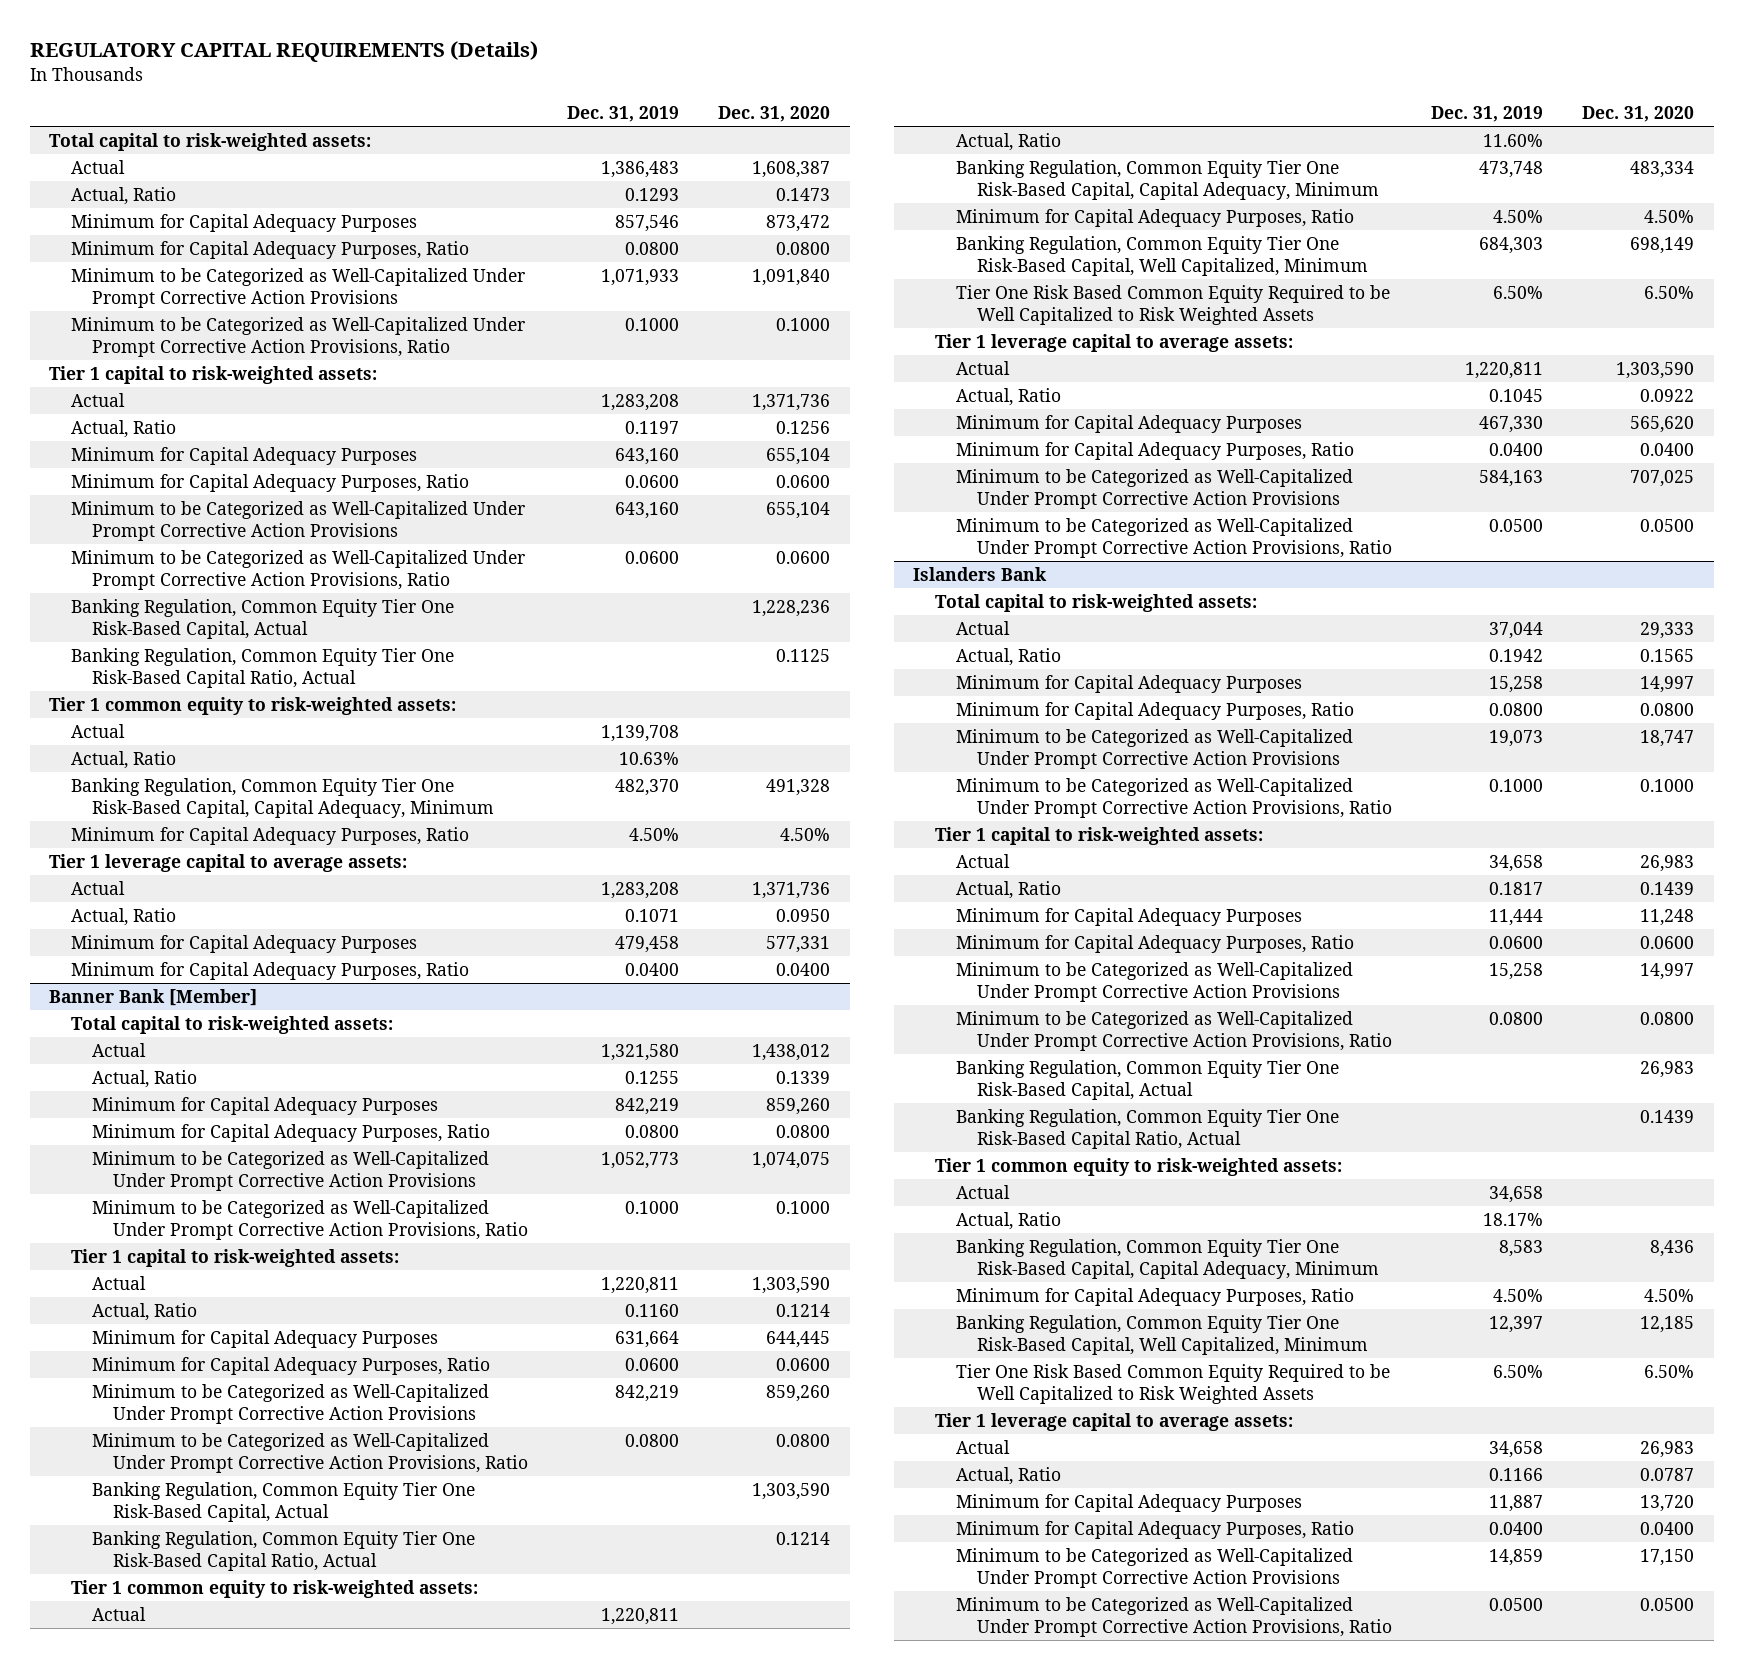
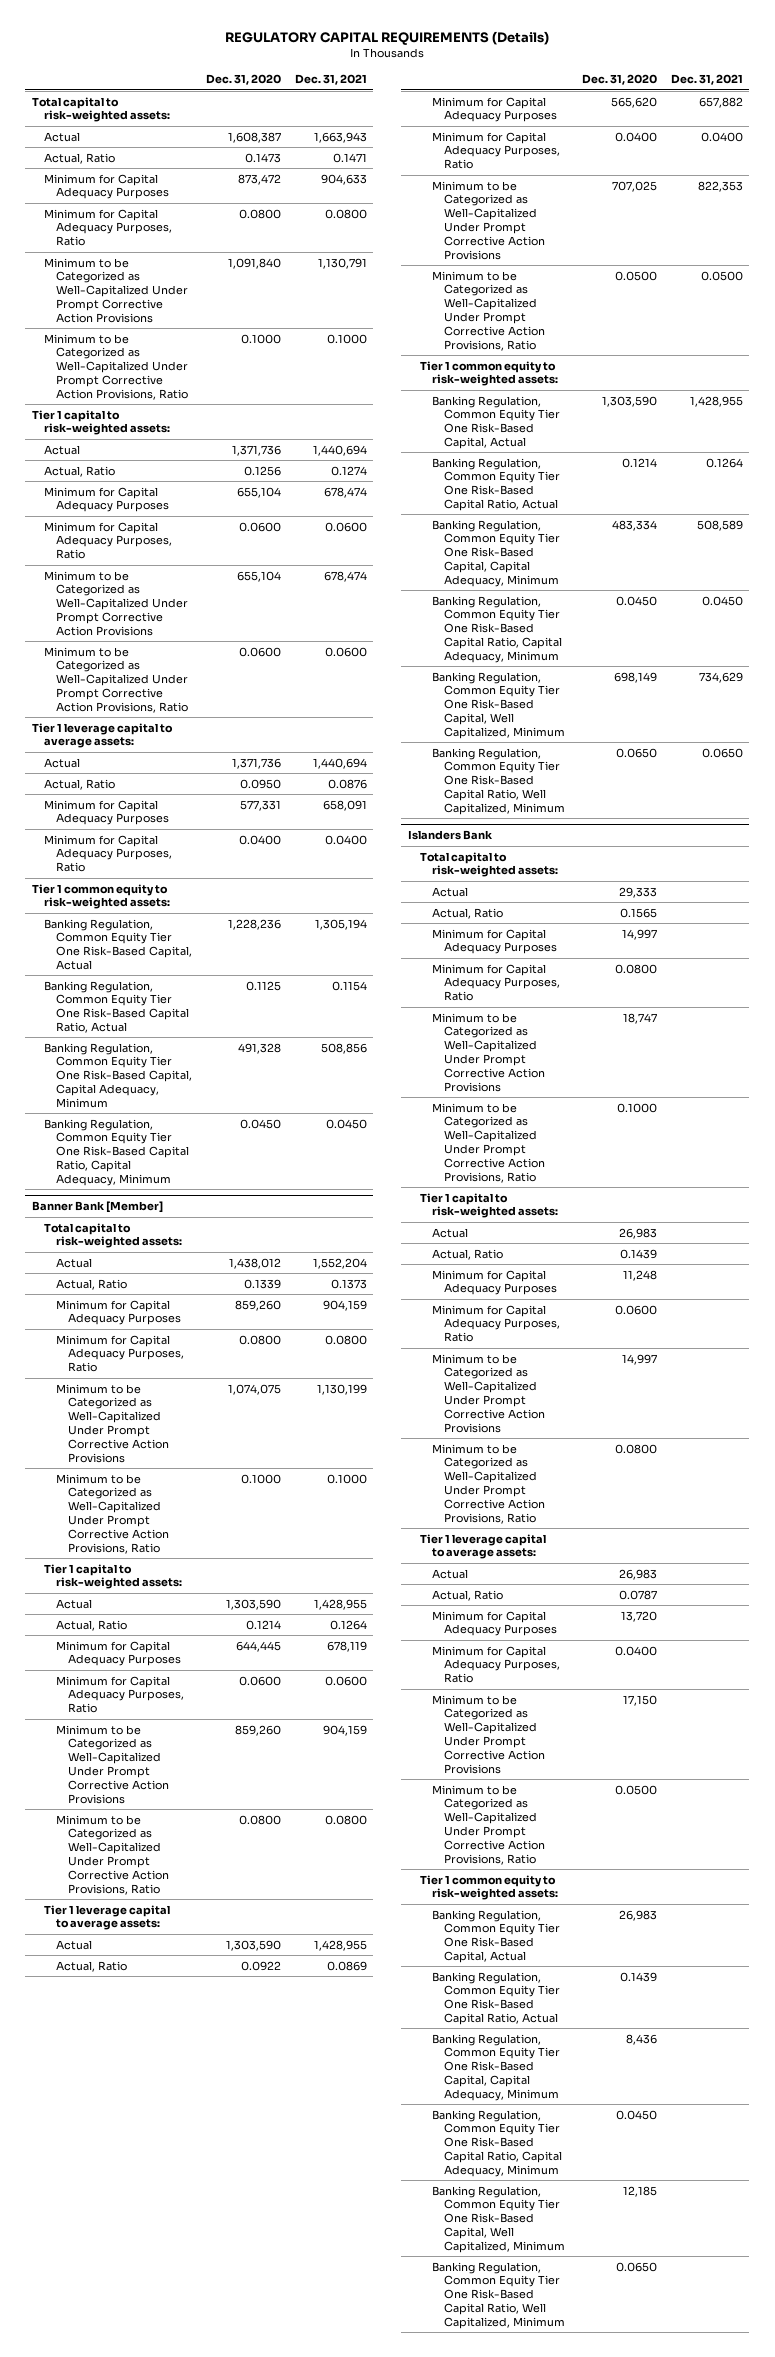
[566,105,679,122] Dec. 31, 2019 -> none
none -> [294,74,367,86] Dec. 31, 2021
[70,723,125,738] Actual -> none
[70,750,176,769] Actual, Ratio -> none
[70,826,469,845] Minimum for Capital Adequacy Purposes, Ratio -> none
[49,696,457,715] Tier 1 common equity to risk-weighted assets: -> [31,883,171,910] Tier 1 common equity to risk-weighted assets:
[70,598,454,639] Banking Regulation, Common Equity Tier One Risk-Based Capital, Actual -> [44,918,193,970] Banking Regulation, Common Equity Tier One Risk-Based Capital, Actual
[70,647,454,688] Banking Regulation, Common Equity Tier One Risk-Based Capital Ratio, Actual -> [44,980,190,1033] Banking Regulation, Common Equity Tier One Risk-Based Capital Ratio, Actual
[70,777,494,818] Banking Regulation, Common Equity Tier One Risk-Based Capital, Capital Adequacy, Minimum -> [44,1042,193,1108] Banking Regulation, Common Equity Tier One Risk-Based Capital, Capital Adequacy, Minimum
none -> [44,1118,190,1186] Banking Regulation, Common Equity Tier One Risk-Based Capital Ratio, Capital Adequacy, Minimum
[91,1606,146,1621] Actual -> none
[955,132,1061,151] Actual, Ratio -> none
[955,208,1354,227] Minimum for Capital Adequacy Purposes, Ratio -> none
[955,284,1390,325] Tier One Risk Based Common Equity Required to be Well Capitalized to Risk Weighted Assets -> none
[70,1579,478,1598] Tier 1 common equity to risk-weighted assets: -> [420,360,559,387] Tier 1 common equity to risk-weighted assets:
[91,1481,475,1522] Banking Regulation, Common Equity Tier One Risk-Based Capital, Actual -> [432,395,561,449] Banking Regulation, Common Equity Tier One Risk-Based Capital, Actual
[91,1530,475,1571] Banking Regulation, Common Equity Tier One Risk-Based Capital Ratio, Actual -> [432,457,561,511] Banking Regulation, Common Equity Tier One Risk-Based Capital Ratio, Actual
[955,159,1380,200] Banking Regulation, Common Equity Tier One Risk-Based Capital, Capital Adequacy, Minimum -> [432,519,561,587] Banking Regulation, Common Equity Tier One Risk-Based Capital, Capital Adequacy, Minimum
none -> [432,595,563,663] Banking Regulation, Common Equity Tier One Risk-Based Capital Ratio, Capital Adequacy, Minimum
[955,235,1369,276] Banking Regulation, Common Equity Tier One Risk-Based Capital, Well Capitalized, Minimum -> [432,671,566,739] Banking Regulation, Common Equity Tier One Risk-Based Capital, Well Capitalized, Minimum
none -> [432,747,566,815] Banking Regulation, Common Equity Tier One Risk-Based Capital Ratio, Well Capitalized, Minimum
[955,1184,1010,1199] Actual -> none
[955,1211,1061,1230] Actual, Ratio -> none
[955,1287,1354,1306] Minimum for Capital Adequacy Purposes, Ratio -> none
[955,1363,1390,1404] Tier One Risk Based Common Equity Required to be Well Capitalized to Risk Weighted Assets -> none
[934,1157,1342,1176] Tier 1 common equity to risk-weighted assets: -> [420,1874,559,1901] Tier 1 common equity to risk-weighted assets:
[955,1059,1339,1100] Banking Regulation, Common Equity Tier One Risk-Based Capital, Actual -> [432,1909,561,1963] Banking Regulation, Common Equity Tier One Risk-Based Capital, Actual
[955,1108,1339,1149] Banking Regulation, Common Equity Tier One Risk-Based Capital Ratio, Actual -> [432,1971,561,2025] Banking Regulation, Common Equity Tier One Risk-Based Capital Ratio, Actual
[955,1238,1380,1279] Banking Regulation, Common Equity Tier One Risk-Based Capital, Capital Adequacy, Minimum -> [432,2033,561,2101] Banking Regulation, Common Equity Tier One Risk-Based Capital, Capital Adequacy, Minimum
none -> [432,2109,563,2177] Banking Regulation, Common Equity Tier One Risk-Based Capital Ratio, Capital Adequacy, Minimum
[955,1314,1369,1355] Banking Regulation, Common Equity Tier One Risk-Based Capital, Well Capitalized, Minimum -> [432,2185,566,2253] Banking Regulation, Common Equity Tier One Risk-Based Capital, Well Capitalized, Minimum
none -> [432,2261,566,2329] Banking Regulation, Common Equity Tier One Risk-Based Capital Ratio, Well Capitalized, Minimum

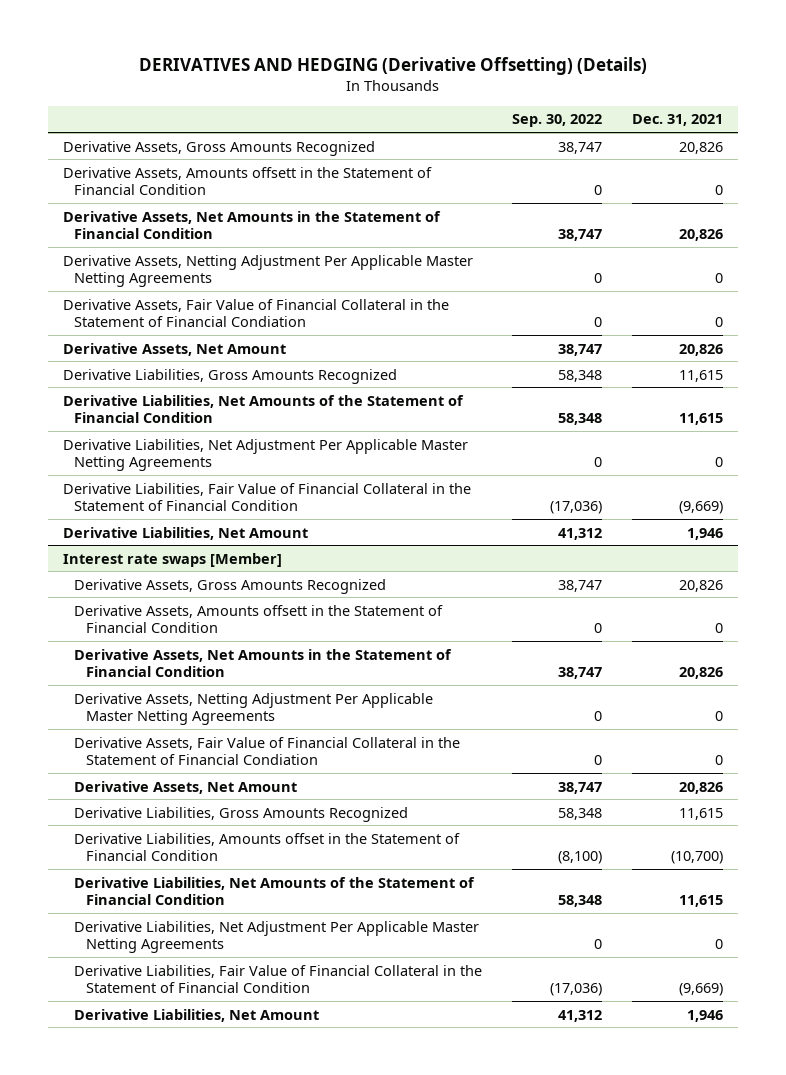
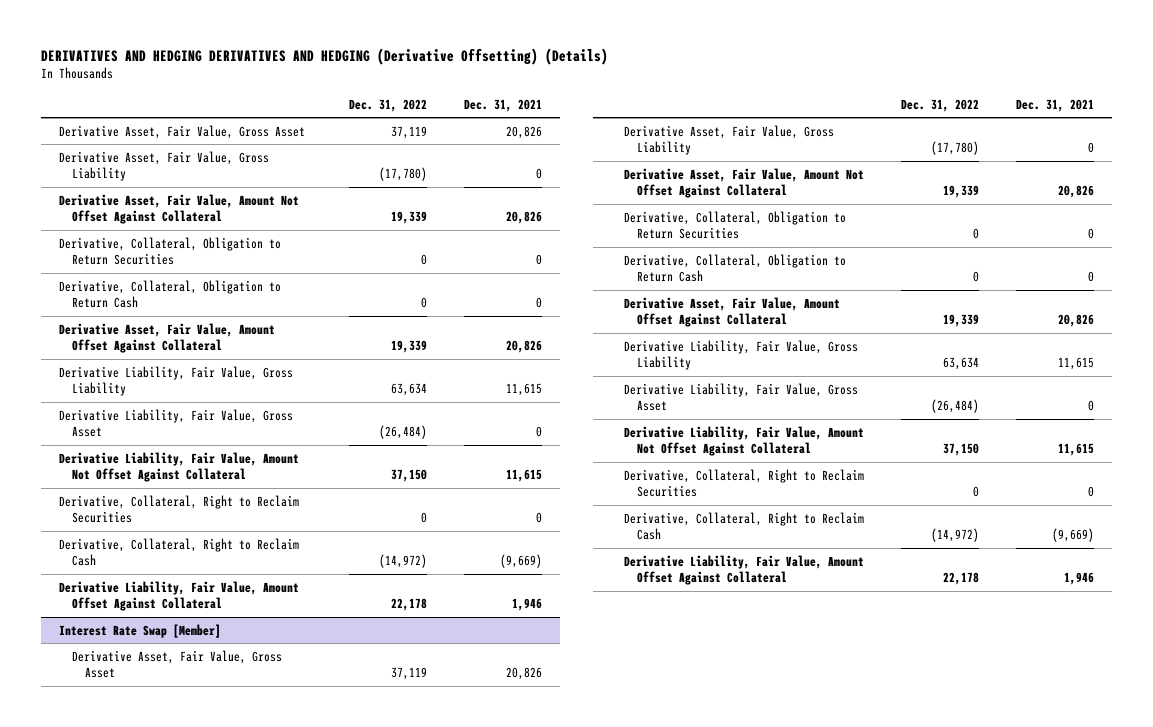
[139,57,648,76] DERIVATIVES AND HEDGING (Derivative Offsetting) (Details) -> [40,47,608,65] DERIVATIVES AND HEDGING DERIVATIVES AND HEDGING (Derivative Offsetting) (Details)
[512,114,603,128] Sep. 30, 2022 -> none
none -> [348,98,427,112] Dec. 31, 2022
[74,832,461,861] Derivative Liabilities, Amounts offset in the Statement of Financial Condition -> none
[63,140,376,156] Derivative Assets, Gross Amounts Recognized -> [59,124,306,139] Derivative Asset, Fair Value, Gross Asset
[63,166,433,195] Derivative Assets, Amounts offsett in the Statement of Financial Condition -> [59,150,270,181] Derivative Asset, Fair Value, Gross Liability
[63,210,442,239] Derivative Assets, Net Amounts in the Statement of Financial Condition -> [59,193,300,224] Derivative Asset, Fair Value, Amount Not Offset Against Collateral
[63,254,474,287] Derivative Assets, Netting Adjustment Per Applicable Master Netting Agreements -> [59,236,282,265] Derivative, Collateral, Obligation to Return Securities
[63,298,450,327] Derivative Assets, Fair Value of Financial Collateral in the Statement of Financial Condiation -> [59,279,282,308] Derivative, Collateral, Obligation to Return Cash
[63,342,287,356] Derivative Assets, Net Amount -> [59,322,276,353] Derivative Asset, Fair Value, Amount Offset Against Collateral
[63,368,398,384] Derivative Liabilities, Gross Amounts Recognized -> [59,365,294,396] Derivative Liability, Fair Value, Gross Liability
none -> [59,408,294,437] Derivative Liability, Fair Value, Gross Asset
[63,394,465,423] Derivative Liabilities, Net Amounts of the Statement of Financial Condition -> [59,451,300,482] Derivative Liability, Fair Value, Amount Not Offset Against Collateral
[63,438,469,471] Derivative Liabilities, Net Adjustment Per Applicable Master Netting Agreements -> [59,494,300,523] Derivative, Collateral, Right to Reclaim Securities
[63,482,472,511] Derivative Liabilities, Fair Value of Financial Collateral in the Statement of Financial Condition -> [59,537,300,566] Derivative, Collateral, Right to Reclaim Cash
[63,526,309,540] Derivative Liabilities, Net Amount -> [59,580,300,611] Derivative Liability, Fair Value, Amount Offset Against Collateral
[63,552,283,567] Interest rate swaps [Member] -> [59,623,222,638] Interest Rate Swap [Member]
[74,578,387,594] Derivative Assets, Gross Amounts Recognized -> [71,649,282,678] Derivative Asset, Fair Value, Gross Asset
[74,604,444,633] Derivative Assets, Amounts offsett in the Statement of Financial Condition -> [623,124,834,155] Derivative Asset, Fair Value, Gross Liability
[74,648,453,677] Derivative Assets, Net Amounts in the Statement of Financial Condition -> [623,167,864,198] Derivative Asset, Fair Value, Amount Not Offset Against Collateral
[74,692,434,725] Derivative Assets, Netting Adjustment Per Applicable Master Netting Agreements -> [623,210,846,239] Derivative, Collateral, Obligation to Return Securities
[74,736,461,765] Derivative Assets, Fair Value of Financial Collateral in the Statement of Financial Condiation -> [623,253,846,282] Derivative, Collateral, Obligation to Return Cash
[74,780,298,794] Derivative Assets, Net Amount -> [623,296,840,327] Derivative Asset, Fair Value, Amount Offset Against Collateral
[74,806,409,822] Derivative Liabilities, Gross Amounts Recognized -> [623,339,858,370] Derivative Liability, Fair Value, Gross Liability
none -> [623,382,858,411] Derivative Liability, Fair Value, Gross Asset
[74,876,476,905] Derivative Liabilities, Net Amounts of the Statement of Financial Condition -> [623,425,864,456] Derivative Liability, Fair Value, Amount Not Offset Against Collateral
[74,920,480,953] Derivative Liabilities, Net Adjustment Per Applicable Master Netting Agreements -> [623,468,864,497] Derivative, Collateral, Right to Reclaim Securities
[74,964,483,993] Derivative Liabilities, Fair Value of Financial Collateral in the Statement of Financial Condition -> [623,511,864,540] Derivative, Collateral, Right to Reclaim Cash
[74,1008,320,1022] Derivative Liabilities, Net Amount -> [623,554,864,585] Derivative Liability, Fair Value, Amount Offset Against Collateral

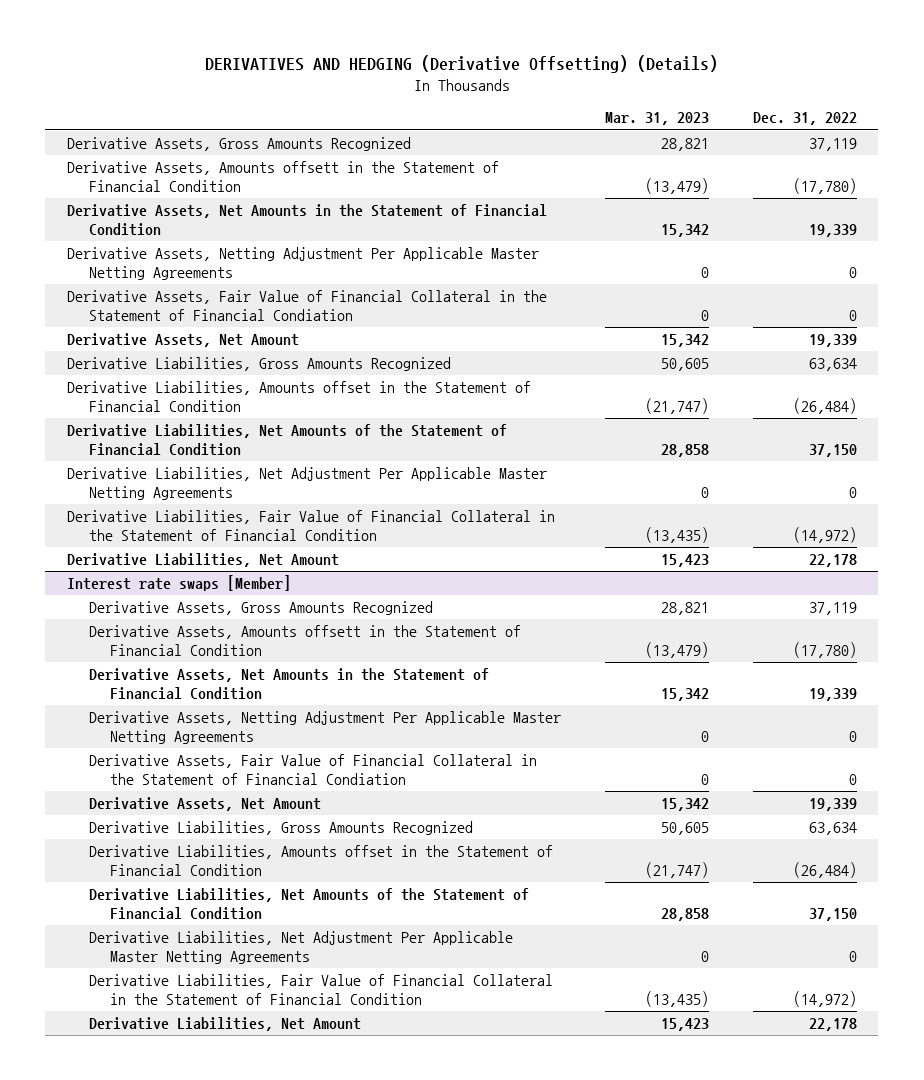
[40,47,608,65] DERIVATIVES AND HEDGING DERIVATIVES AND HEDGING (Derivative Offsetting) (Details) -> [204,55,718,74] DERIVATIVES AND HEDGING (Derivative Offsetting) (Details)
[463,98,542,112] Dec. 31, 2021 -> none
none -> [604,112,709,126] Mar. 31, 2023
[59,124,306,139] Derivative Asset, Fair Value, Gross Asset -> [67,137,412,152] Derivative Assets, Gross Amounts Recognized
[59,150,270,181] Derivative Asset, Fair Value, Gross Liability -> [67,161,500,192] Derivative Assets, Amounts offsett in the Statement of Financial Condition
[59,193,300,224] Derivative Asset, Fair Value, Amount Not Offset Against Collateral -> [67,204,548,236] Derivative Assets, Net Amounts in the Statement of Financial Condition
[59,236,282,265] Derivative, Collateral, Obligation to Return Securities -> [67,247,540,280] Derivative Assets, Netting Adjustment Per Applicable Master Netting Agreements
[59,279,282,308] Derivative, Collateral, Obligation to Return Cash -> [67,290,548,321] Derivative Assets, Fair Value of Financial Collateral in the Statement of Financial Condiation
[59,322,276,353] Derivative Asset, Fair Value, Amount Offset Against Collateral -> [67,333,300,348] Derivative Assets, Net Amount
[59,365,294,396] Derivative Liability, Fair Value, Gross Liability -> [67,357,452,372] Derivative Liabilities, Gross Amounts Recognized
[59,408,294,437] Derivative Liability, Fair Value, Gross Asset -> [67,381,532,412] Derivative Liabilities, Amounts offset in the Statement of Financial Condition
[59,451,300,482] Derivative Liability, Fair Value, Amount Not Offset Against Collateral -> [67,424,508,456] Derivative Liabilities, Net Amounts of the Statement of Financial Condition
[59,494,300,523] Derivative, Collateral, Right to Reclaim Securities -> [67,467,548,500] Derivative Liabilities, Net Adjustment Per Applicable Master Netting Agreements
[59,537,300,566] Derivative, Collateral, Right to Reclaim Cash -> [67,510,556,541] Derivative Liabilities, Fair Value of Financial Collateral in the Statement of Financial Condition
[59,580,300,611] Derivative Liability, Fair Value, Amount Offset Against Collateral -> [67,553,340,568] Derivative Liabilities, Net Amount
[59,623,222,638] Interest Rate Swap [Member] -> [67,575,292,592] Interest rate swaps [Member]
[71,649,282,678] Derivative Asset, Fair Value, Gross Asset -> [88,601,433,616] Derivative Assets, Gross Amounts Recognized
[623,124,834,155] Derivative Asset, Fair Value, Gross Liability -> [88,625,521,656] Derivative Assets, Amounts offsett in the Statement of Financial Condition
[623,167,864,198] Derivative Asset, Fair Value, Amount Not Offset Against Collateral -> [88,668,489,700] Derivative Assets, Net Amounts in the Statement of Financial Condition
[623,210,846,239] Derivative, Collateral, Obligation to Return Securities -> [88,711,561,744] Derivative Assets, Netting Adjustment Per Applicable Master Netting Agreements
[623,253,846,282] Derivative, Collateral, Obligation to Return Cash -> [88,754,537,785] Derivative Assets, Fair Value of Financial Collateral in the Statement of Financial Condiation
[623,296,840,327] Derivative Asset, Fair Value, Amount Offset Against Collateral -> [88,797,321,812] Derivative Assets, Net Amount
[623,339,858,370] Derivative Liability, Fair Value, Gross Liability -> [88,821,473,836] Derivative Liabilities, Gross Amounts Recognized
[623,382,858,411] Derivative Liability, Fair Value, Gross Asset -> [88,845,553,876] Derivative Liabilities, Amounts offset in the Statement of Financial Condition
[623,425,864,456] Derivative Liability, Fair Value, Amount Not Offset Against Collateral -> [88,888,529,920] Derivative Liabilities, Net Amounts of the Statement of Financial Condition
[623,468,864,497] Derivative, Collateral, Right to Reclaim Securities -> [88,931,513,964] Derivative Liabilities, Net Adjustment Per Applicable Master Netting Agreements
[623,511,864,540] Derivative, Collateral, Right to Reclaim Cash -> [88,974,553,1005] Derivative Liabilities, Fair Value of Financial Collateral in the Statement of Financial Condition
[623,554,864,585] Derivative Liability, Fair Value, Amount Offset Against Collateral -> [88,1017,361,1032] Derivative Liabilities, Net Amount

